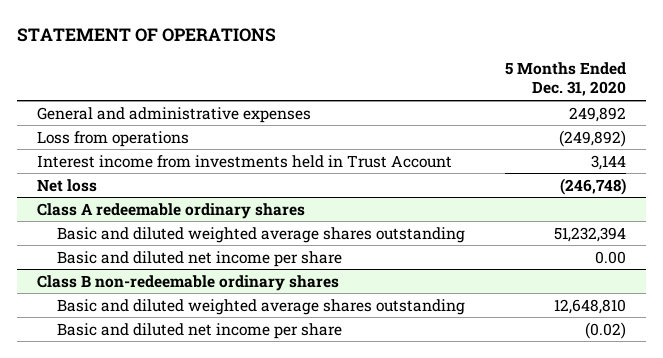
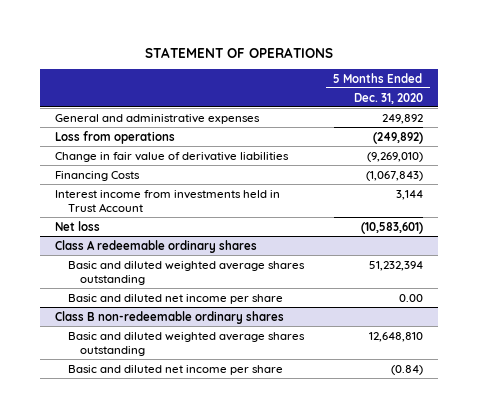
none -> [54,151,289,162] Change in fair value of derivative liabilities
none -> [54,170,140,181] Financing Costs
[559,177,626,195] (246,748) -> [360,221,423,234] (10,583,601)
[584,321,626,339] (0.02) -> [390,364,423,375] (0.84)

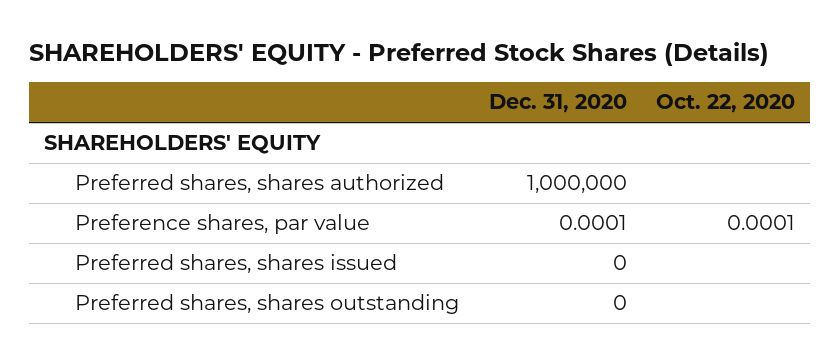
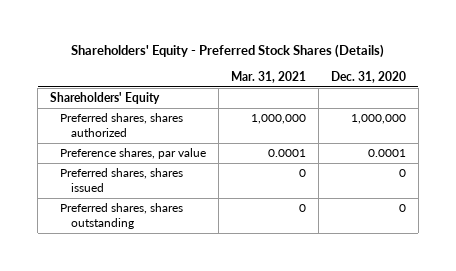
[28,42,769,67] SHAREHOLDERS' EQUITY - Preferred Stock Shares (Details) -> [71,44,385,59] Shareholders' Equity - Preferred Stock Shares (Details)
[656,94,796,114] Oct. 22, 2020 -> none
none -> [231,70,307,83] Mar. 31, 2021
[43,135,321,155] SHAREHOLDERS' EQUITY -> [49,92,160,105] Shareholders' Equity

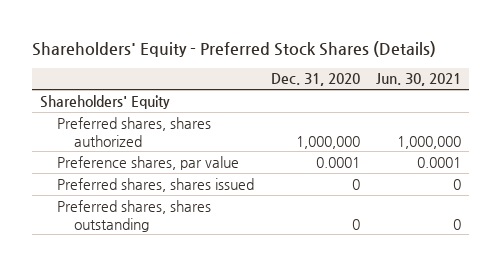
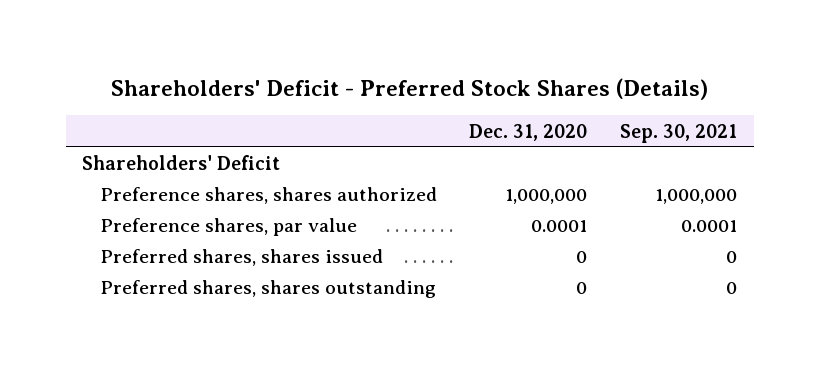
[32,40,437,57] Shareholders' Equity - Preferred Stock Shares (Details) -> [110,77,708,100] Shareholders' Deficit - Preferred Stock Shares (Details)
[376,73,462,87] Jun. 30, 2021 -> none
none -> [620,123,738,143] Sep. 30, 2021
[40,94,171,109] Shareholders' Equity -> [82,155,281,171] Shareholders' Deficit
[57,116,212,147] Preferred shares, shares authorized -> [99,187,437,205] Preference shares, shares authorized

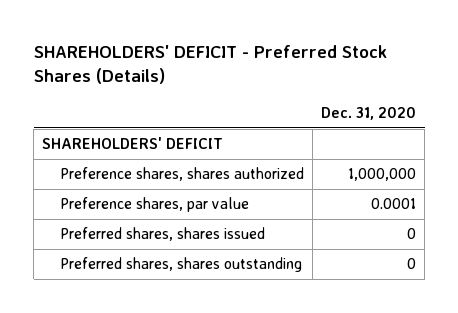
[110,77,708,100] Shareholders' Deficit - Preferred Stock Shares (Details) -> [33,44,387,85] SHAREHOLDERS' DEFICIT - Preferred Stock Shares (Details)
[620,123,738,143] Sep. 30, 2021 -> none
[82,155,281,171] Shareholders' Deficit -> [42,137,224,150] SHAREHOLDERS' DEFICIT

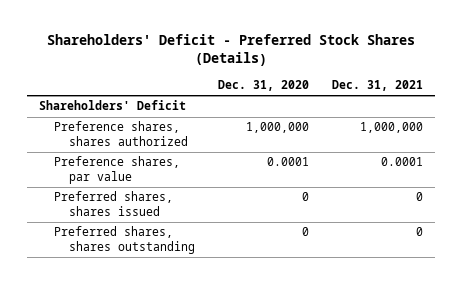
[33,44,387,85] SHAREHOLDERS' DEFICIT - Preferred Stock Shares (Details) -> [47,34,416,67] Shareholders' Deficit - Preferred Stock Shares (Details)
none -> [332,80,424,92] Dec. 31, 2021
[42,137,224,150] SHAREHOLDERS' DEFICIT -> [38,100,186,111] Shareholders' Deficit

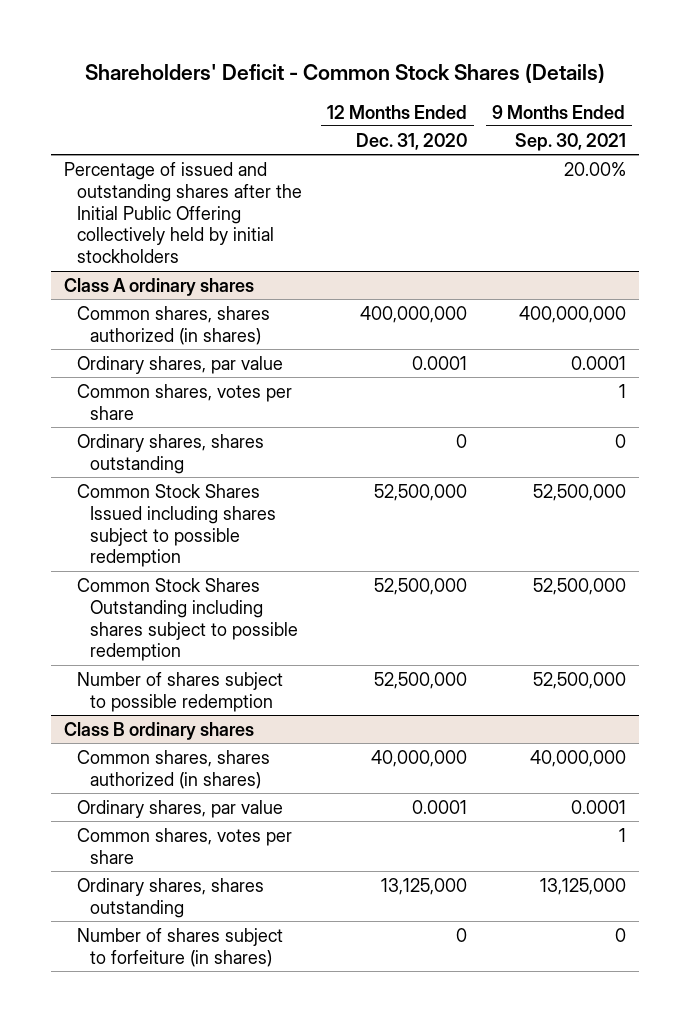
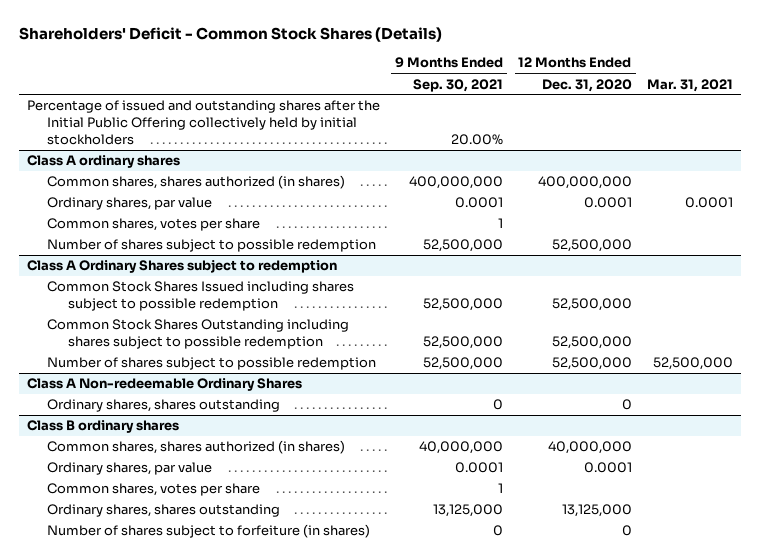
none -> [647,78,734,92] Mar. 31, 2021
[76,433,264,474] Ordinary shares, shares outstanding -> none
none -> [47,239,377,253] Number of shares subject to possible redemption
none -> [26,259,337,274] Class A Ordinary Shares subject to redemption
none -> [26,378,302,392] Class A Non-redeemable Ordinary Shares
none -> [47,399,281,413] Ordinary shares, shares outstanding

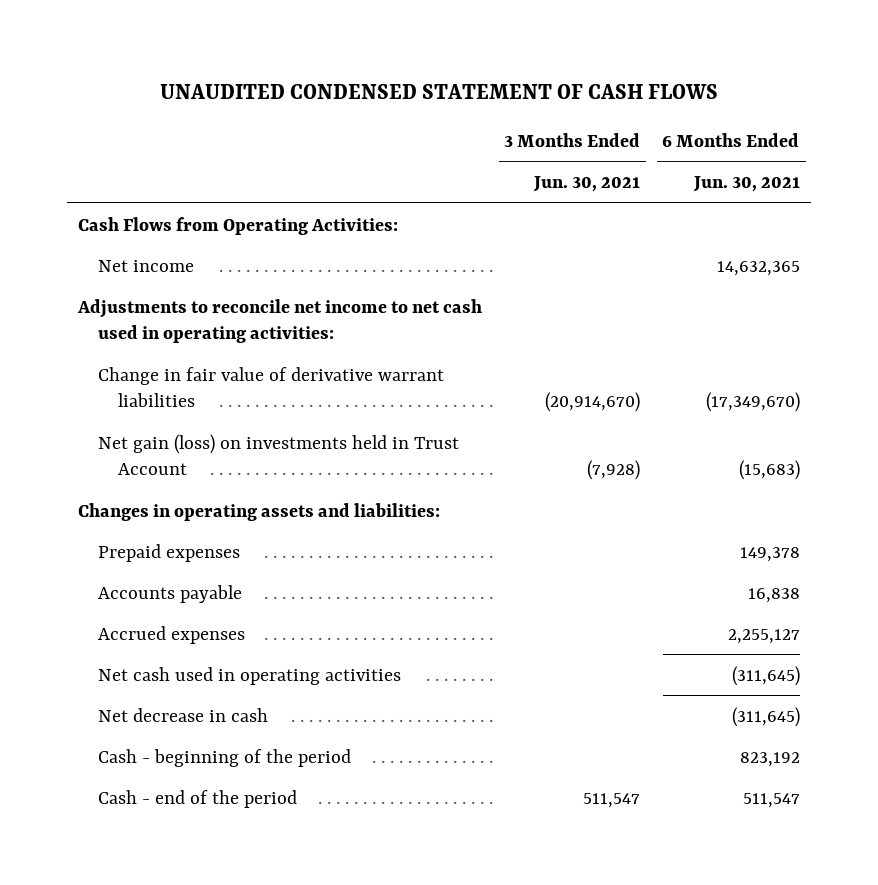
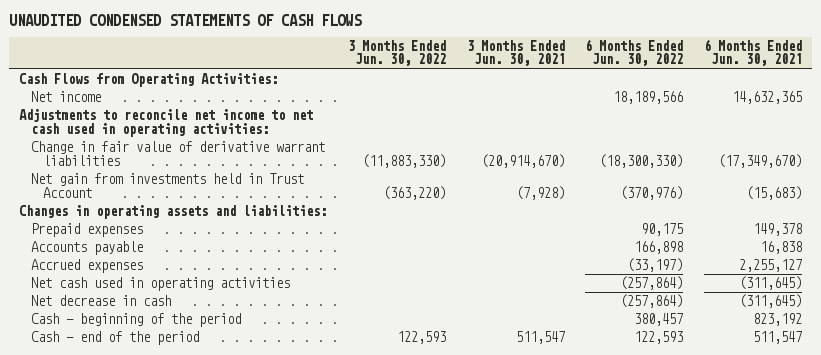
[159,84,718,100] UNAUDITED CONDENSED STATEMENT OF CASH FLOWS -> [9,13,363,26] UNAUDITED CONDENSED STATEMENTS OF CASH FLOWS
none -> [347,39,446,67] 3 Months Ended Jun. 30, 2022
none -> [585,38,684,67] 6 Months Ended Jun. 30, 2022
[97,433,459,476] Net gain (loss) on investments held in Trust Account -> [31,173,305,198] Net gain from investments held in Trust Account

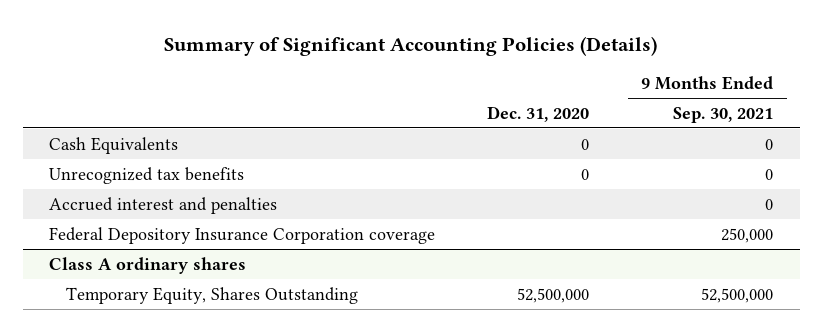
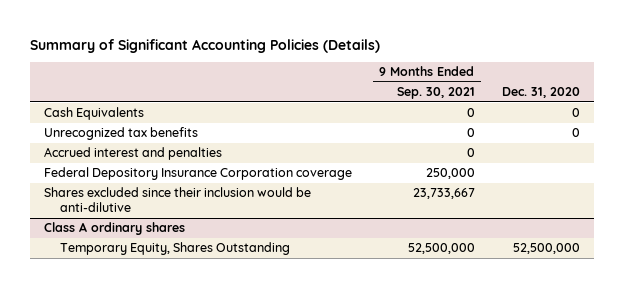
none -> [44,187,312,213] Shares excluded since their inclusion would be anti-dilutive

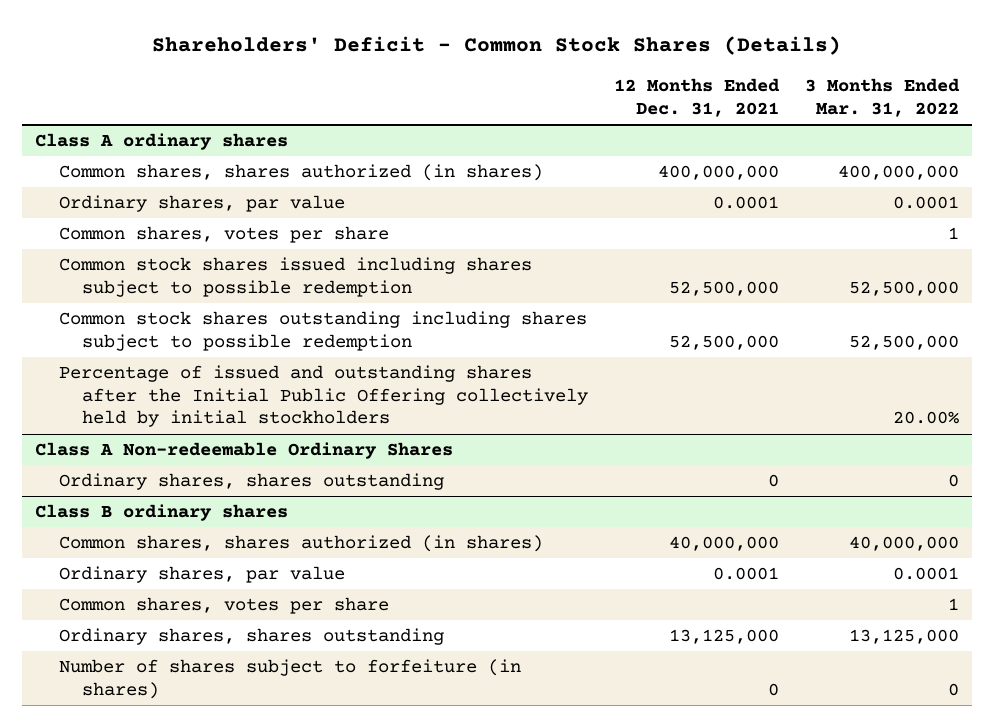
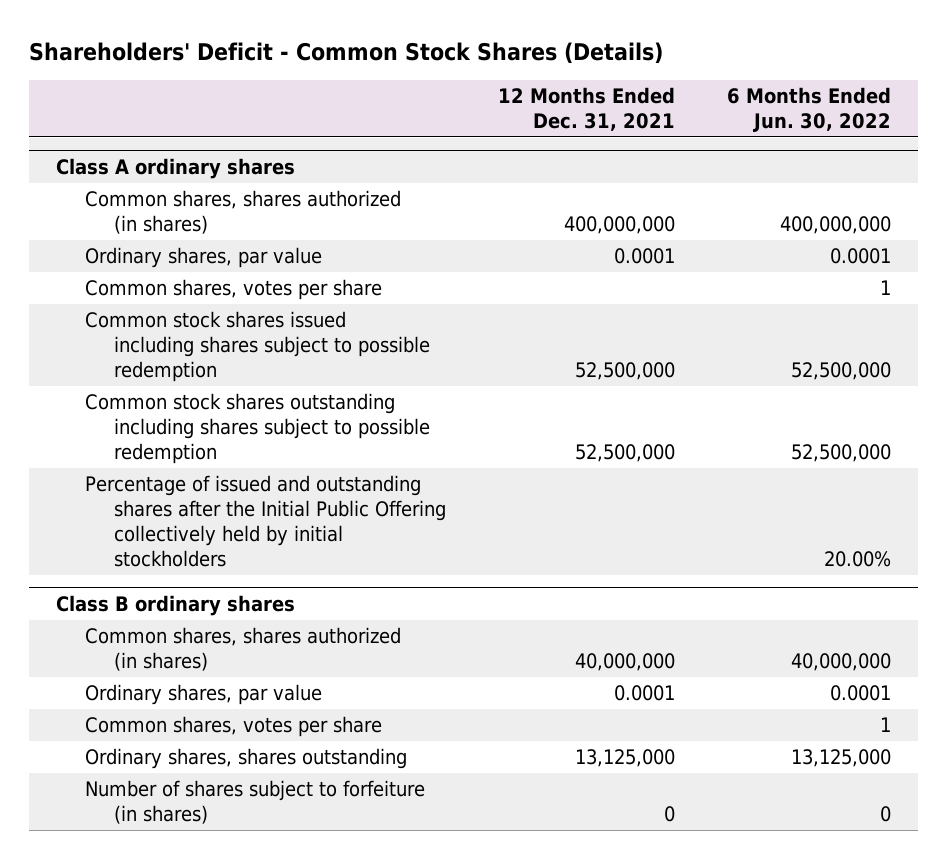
[805,78,961,117] 3 Months Ended Mar. 31, 2022 -> none
none -> [727,86,892,132] 6 Months Ended Jun. 30, 2022
[34,442,453,460] Class A Non-redeemable Ordinary Shares -> none
[58,473,444,491] Ordinary shares, shares outstanding -> none

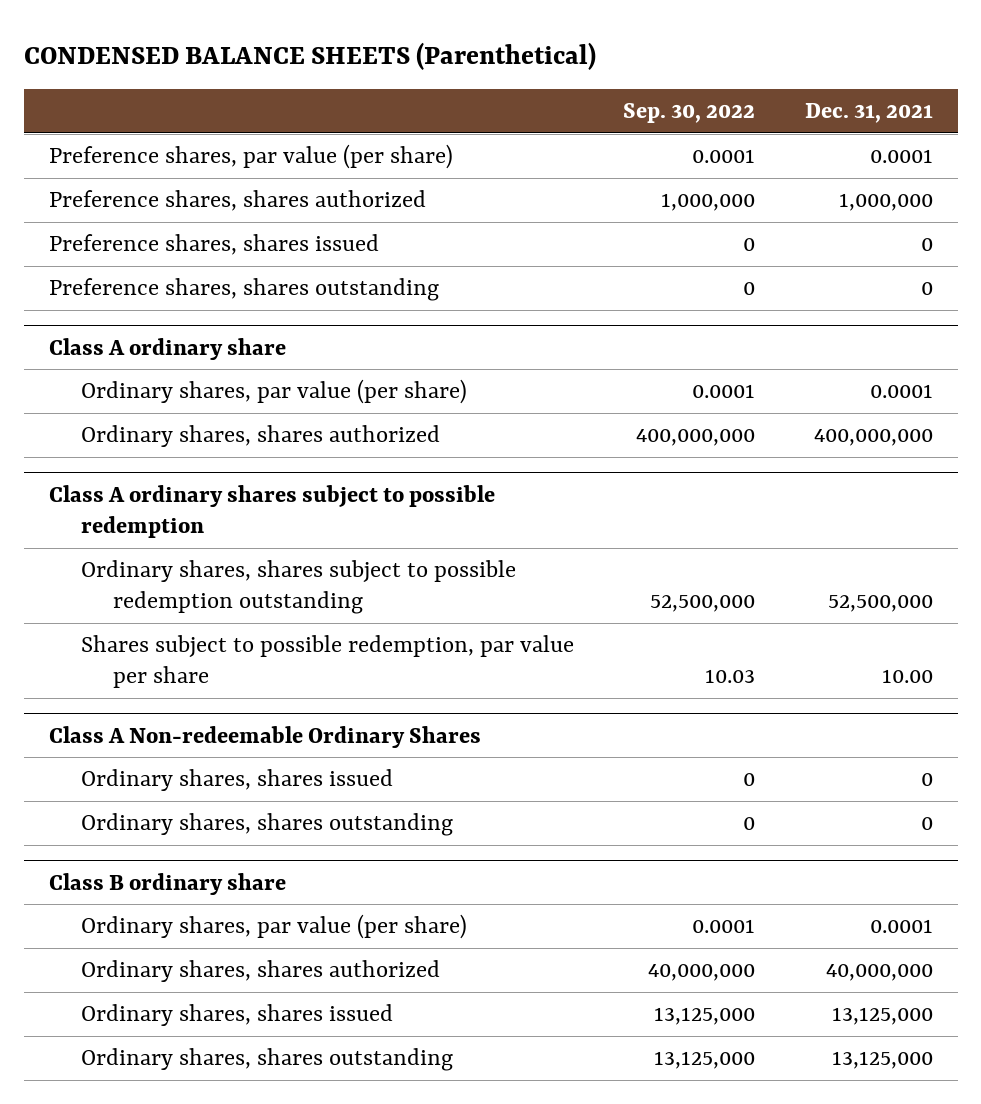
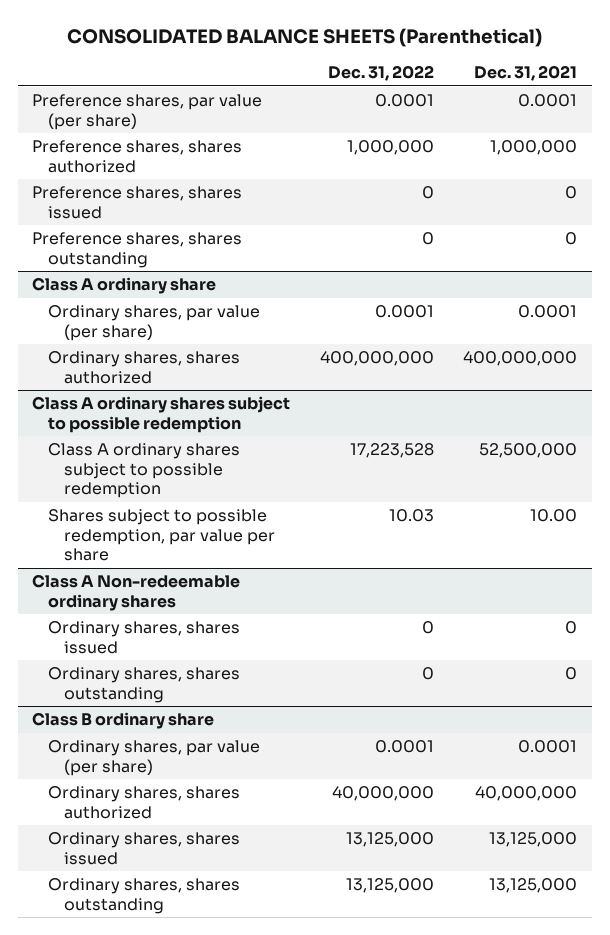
[23,41,596,70] CONDENSED BALANCE SHEETS (Parenthetical) -> [66,27,542,47] CONSOLIDATED BALANCE SHEETS (Parenthetical)
[623,102,756,123] Sep. 30, 2022 -> none
none -> [327,65,434,82] Dec. 31, 2022
[80,560,516,615] Ordinary shares, shares subject to possible redemption outstanding -> [48,443,241,498] Class A ordinary shares subject to possible redemption
[48,725,481,748] Class A Non-redeemable Ordinary Shares -> [32,574,241,611] Class A Non-redeemable ordinary shares

